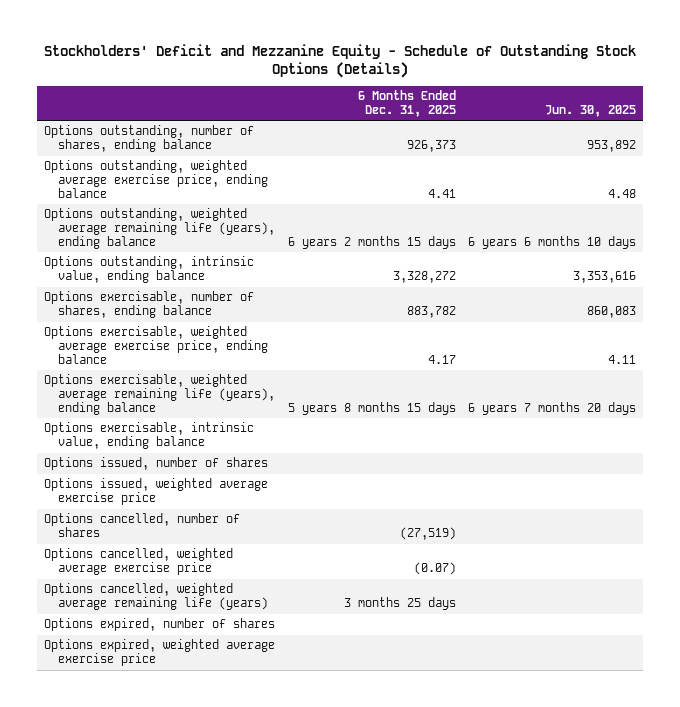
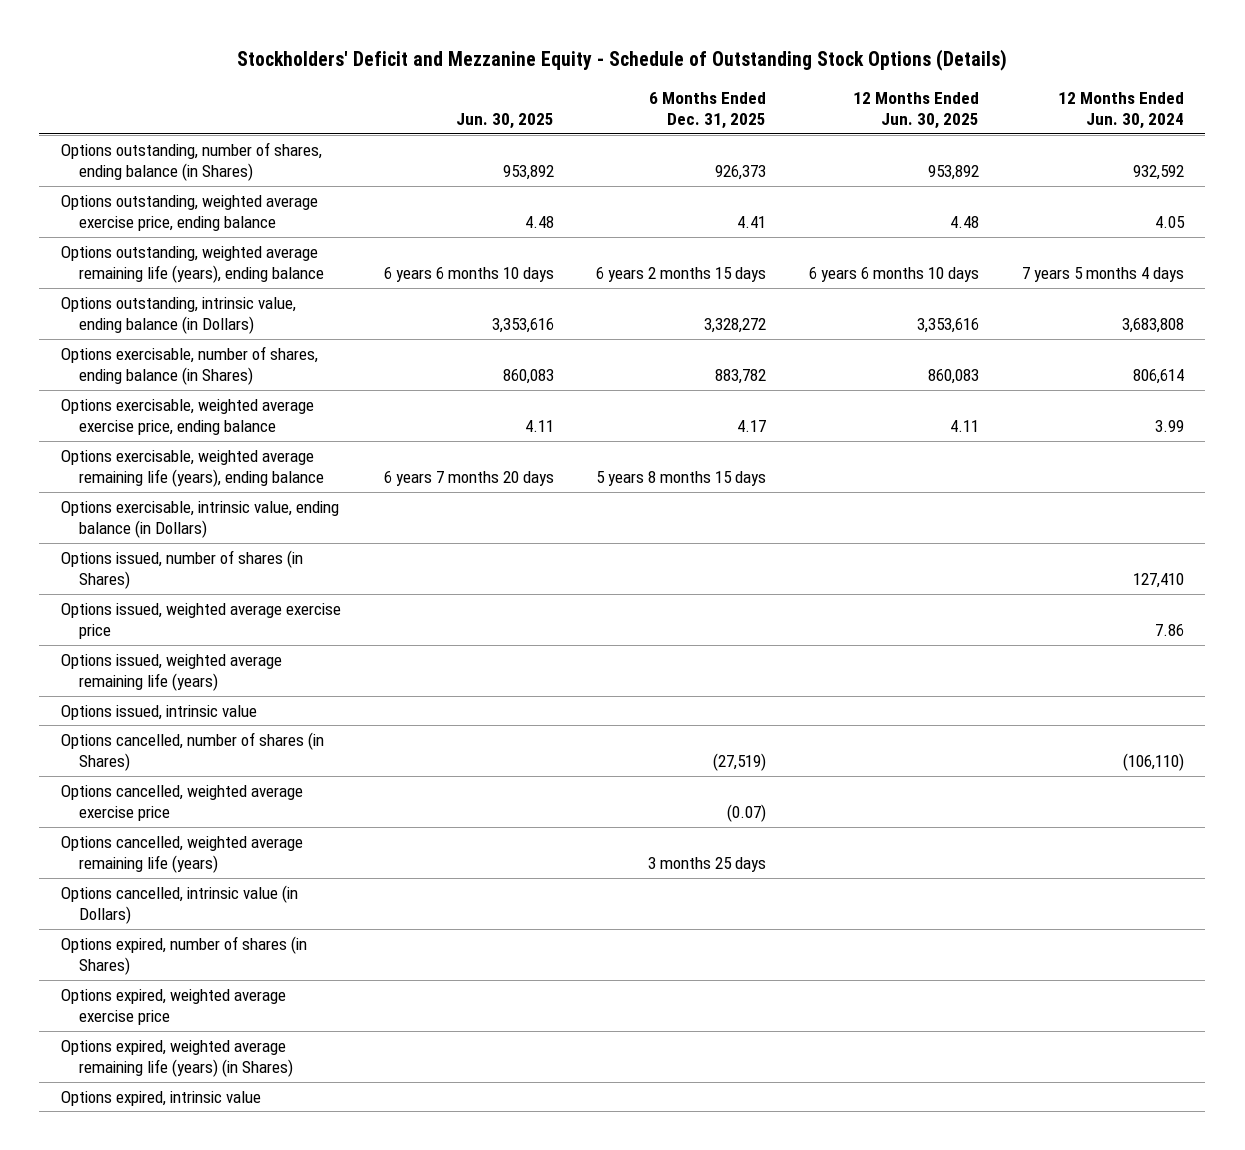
none -> [853,91,980,130] 12 Months Ended Jun. 30, 2025
none -> [1057,91,1184,130] 12 Months Ended Jun. 30, 2024
[43,125,254,153] Options outstanding, number of shares, ending balance -> [60,141,322,182] Options outstanding, number of shares, ending balance (in Shares)
[43,256,254,284] Options outstanding, intrinsic value, ending balance -> [60,296,296,335] Options outstanding, intrinsic value, ending balance (in Dollars)
[43,291,254,319] Options exercisable, number of shares, ending balance -> [60,345,318,386] Options exercisable, number of shares, ending balance (in Shares)
[43,422,254,450] Options exercisable, intrinsic value, ending balance -> [60,500,339,539] Options exercisable, intrinsic value, ending balance (in Dollars)
[43,457,268,471] Options issued, number of shares -> [60,549,303,590] Options issued, number of shares (in Shares)
none -> [60,653,282,692] Options issued, weighted average remaining life (years)
none -> [60,704,257,720] Options issued, intrinsic value
[43,513,240,538] Options cancelled, number of shares -> [60,731,324,772] Options cancelled, number of shares (in Shares)
none -> [60,884,298,925] Options cancelled, intrinsic value (in Dollars)
[43,618,275,632] Options expired, number of shares -> [60,935,307,976] Options expired, number of shares (in Shares)
none -> [60,1039,294,1078] Options expired, weighted average remaining life (years) (in Shares)
none -> [60,1090,261,1106] Options expired, intrinsic value

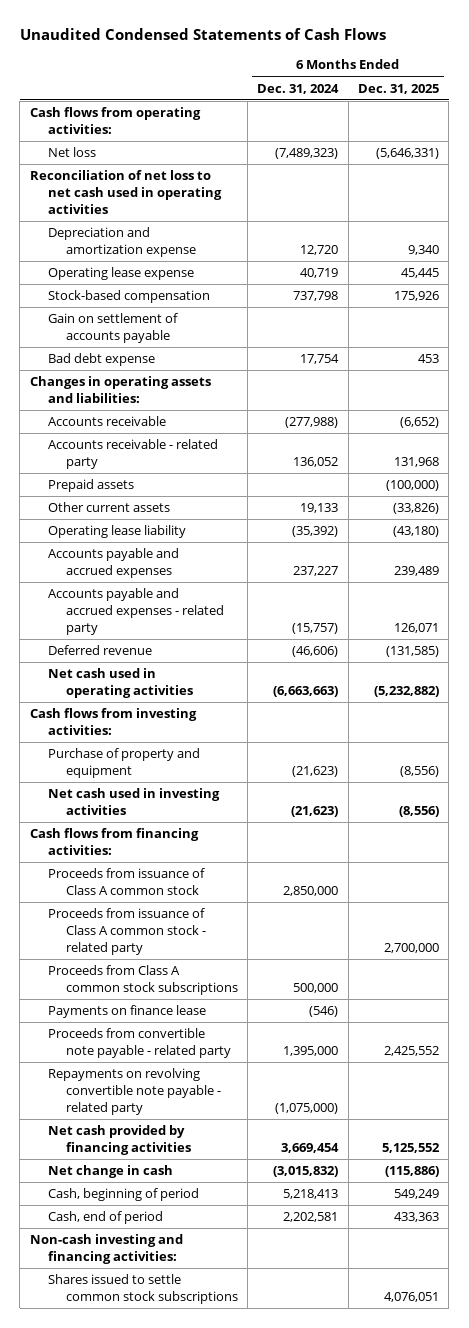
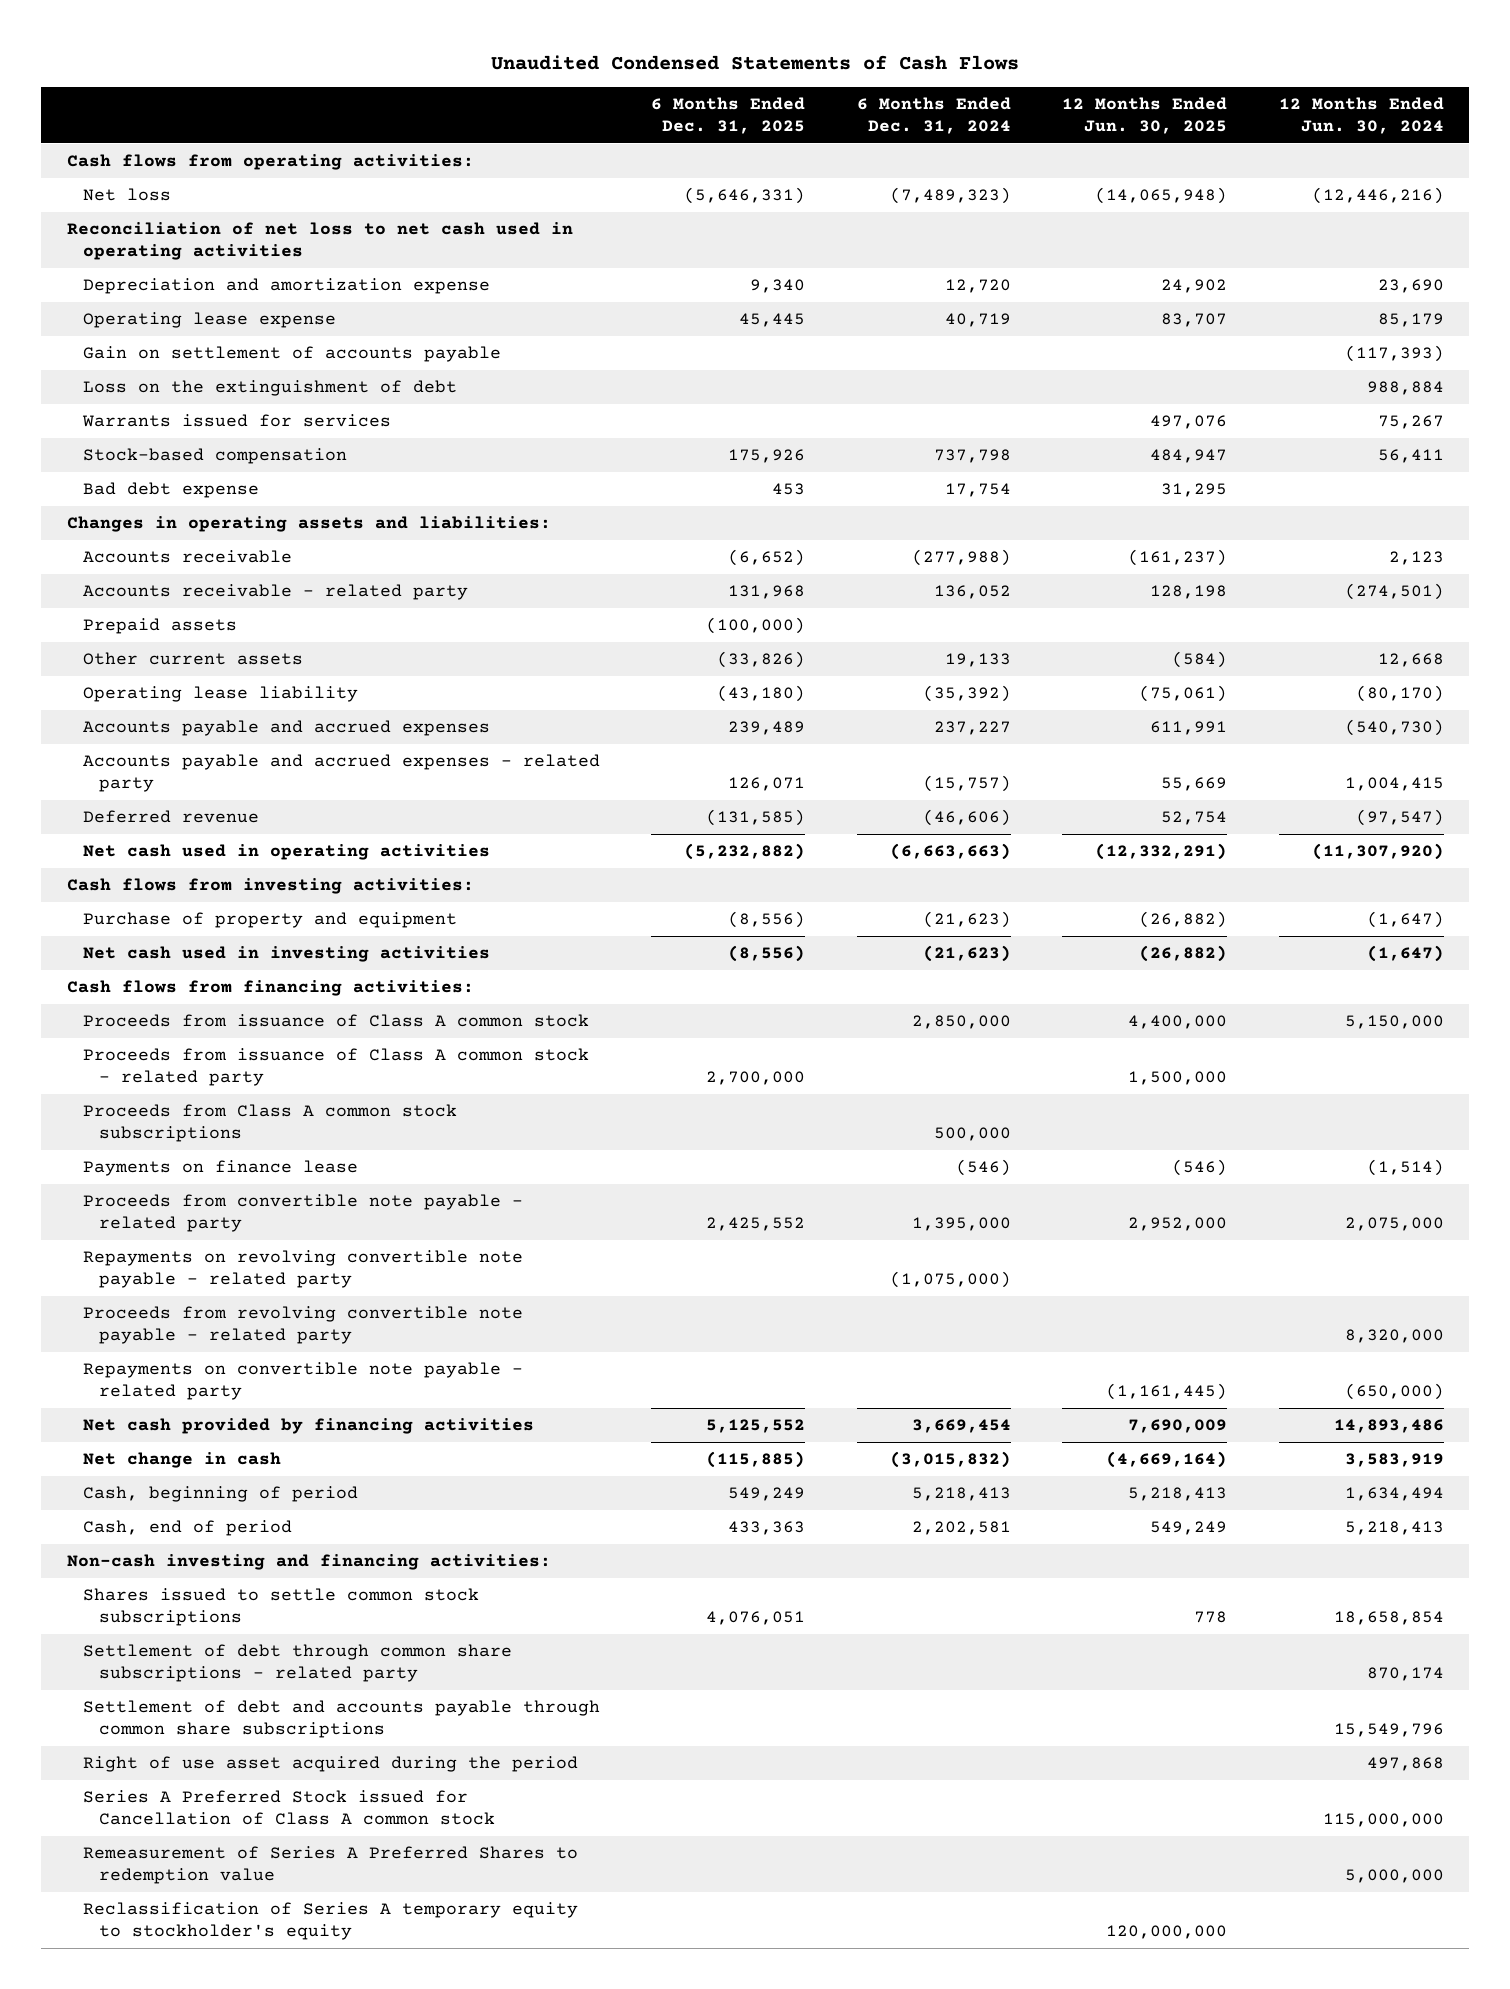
none -> [1062,96,1228,135] 12 Months Ended Jun. 30, 2025
none -> [1278,96,1444,135] 12 Months Ended Jun. 30, 2024
none -> [82,380,457,397] Loss on the extinguishment of debt
none -> [81,414,391,428] Warrants issued for services
[47,290,210,304] Stock-based compensation -> [82,448,347,465] Stock-based compensation
none -> [82,1306,523,1345] Proceeds from revolving convertible note payable - related party
none -> [82,1362,523,1401] Repayments on convertible note payable - related party
[385,1166,440,1178] (115,886) -> [706,1451,806,1469] (115,885)
none -> [82,1644,512,1683] Settlement of debt through common share subscriptions - related party
none -> [82,1700,600,1739] Settlement of debt and accounts payable through common share subscriptions
none -> [82,1756,578,1773] Right of use asset acquired during the period
none -> [82,1790,495,1826] Series A Preferred Stock issued for Cancellation of Class A common stock
none -> [82,1846,578,1885] Remeasurement of Series A Preferred Shares to redemption value
none -> [82,1902,578,1941] Reclassification of Series A temporary equity to stockholder's equity

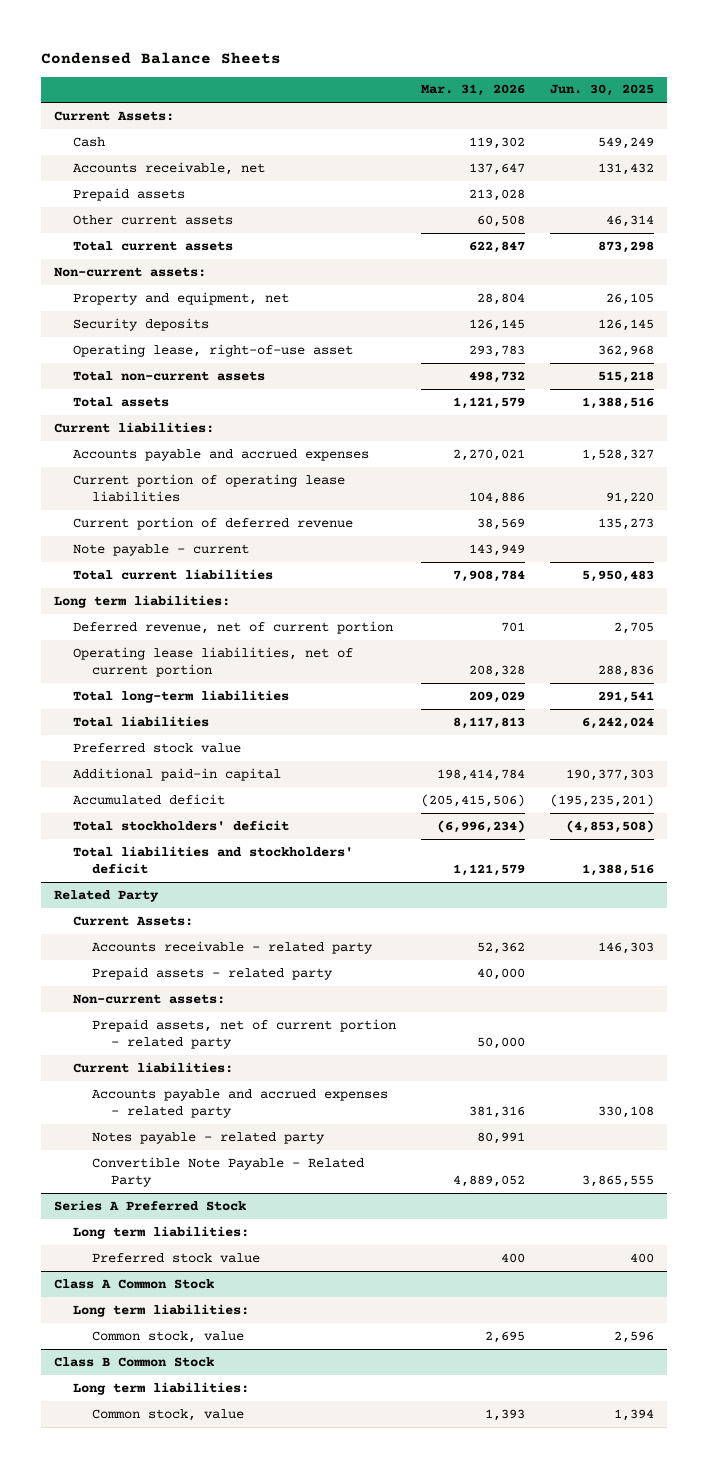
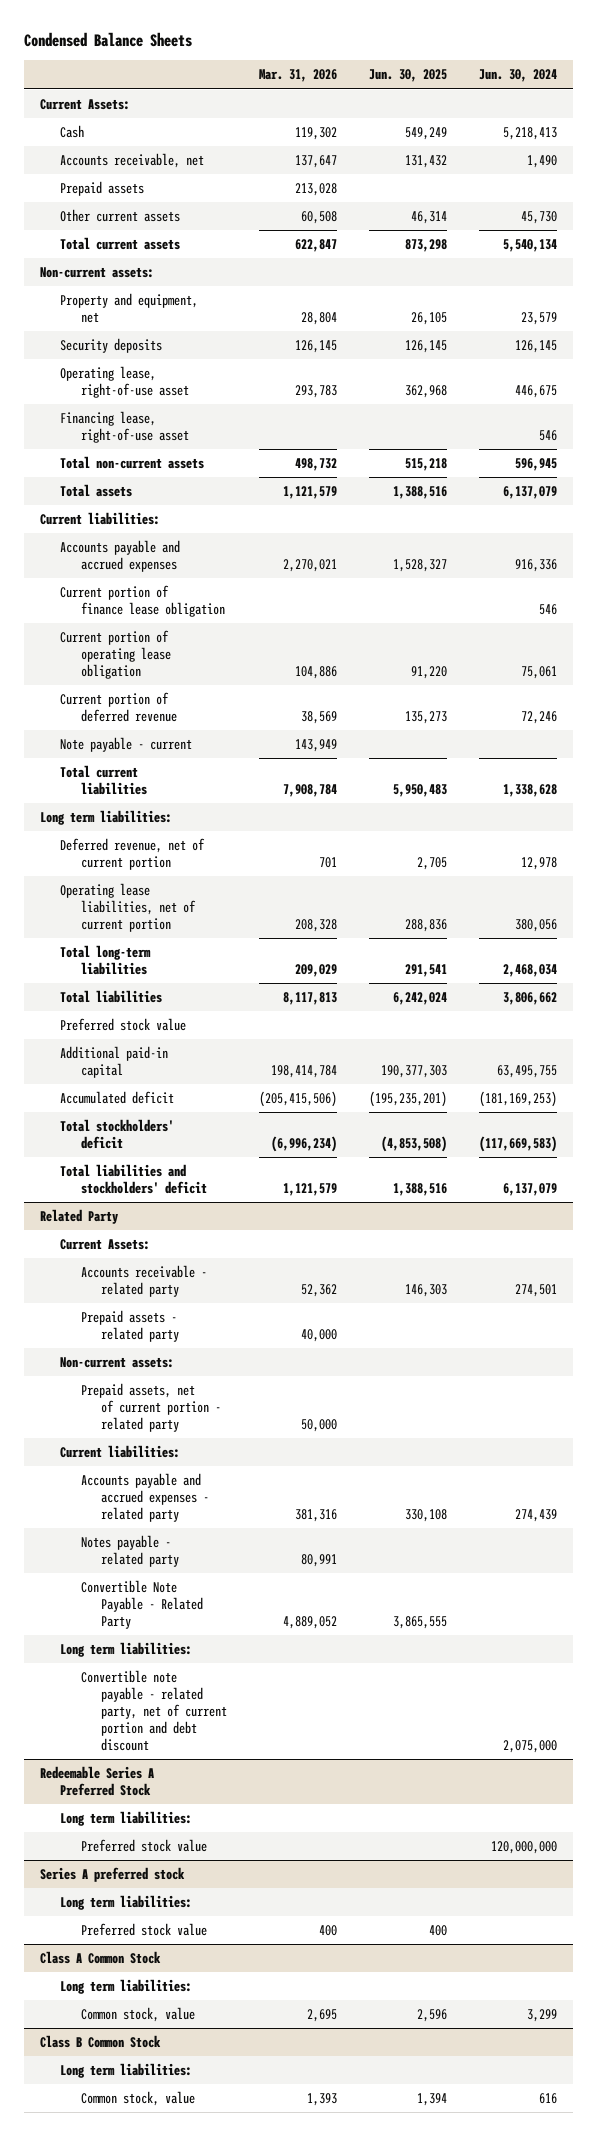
none -> [478,69,557,83] Jun. 30, 2024
none -> [60,411,189,443] Financing lease, right-of-use asset
none -> [60,585,225,617] Current portion of finance lease obligation
[72,473,345,503] Current portion of operating lease liabilities -> [60,630,171,679] Current portion of operating lease obligation
[53,1199,246,1211] Series A Preferred Stock -> none
none -> [80,1670,228,1751] Convertible note payable - related party, net of current portion and debt discount
none -> [40,1766,155,1796] Redeemable Series A Preferred Stock
none -> [60,1811,193,1827] Long term liabilities:
none -> [80,1839,207,1853] Preferred stock value
none -> [40,1867,186,1883] Series A preferred stock
none -> [60,1895,193,1911] Long term liabilities:

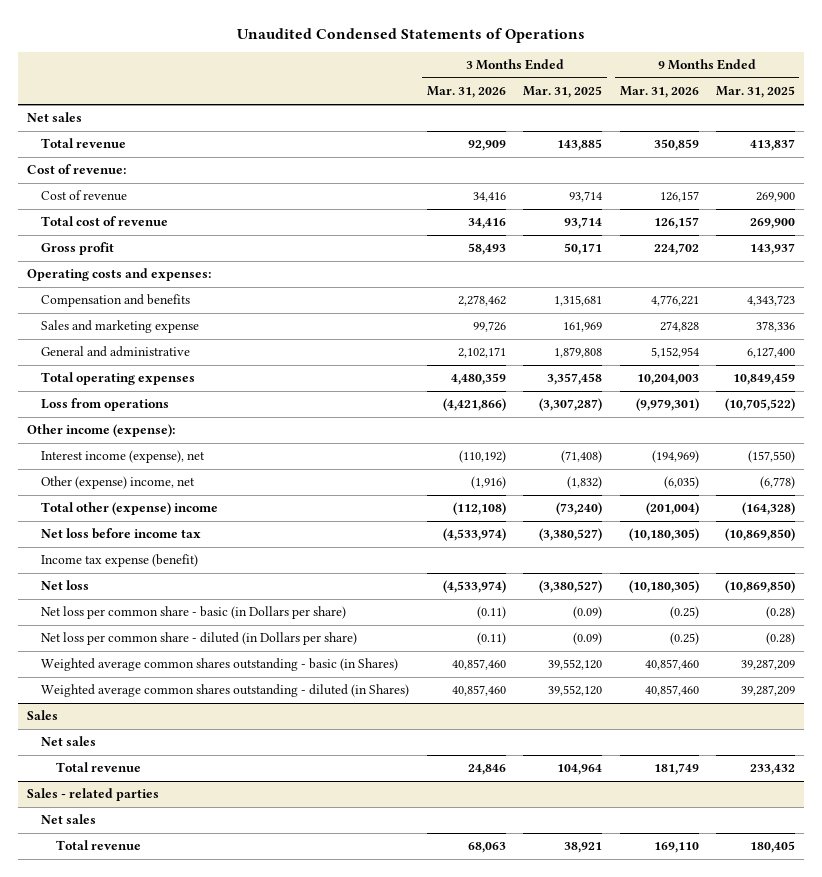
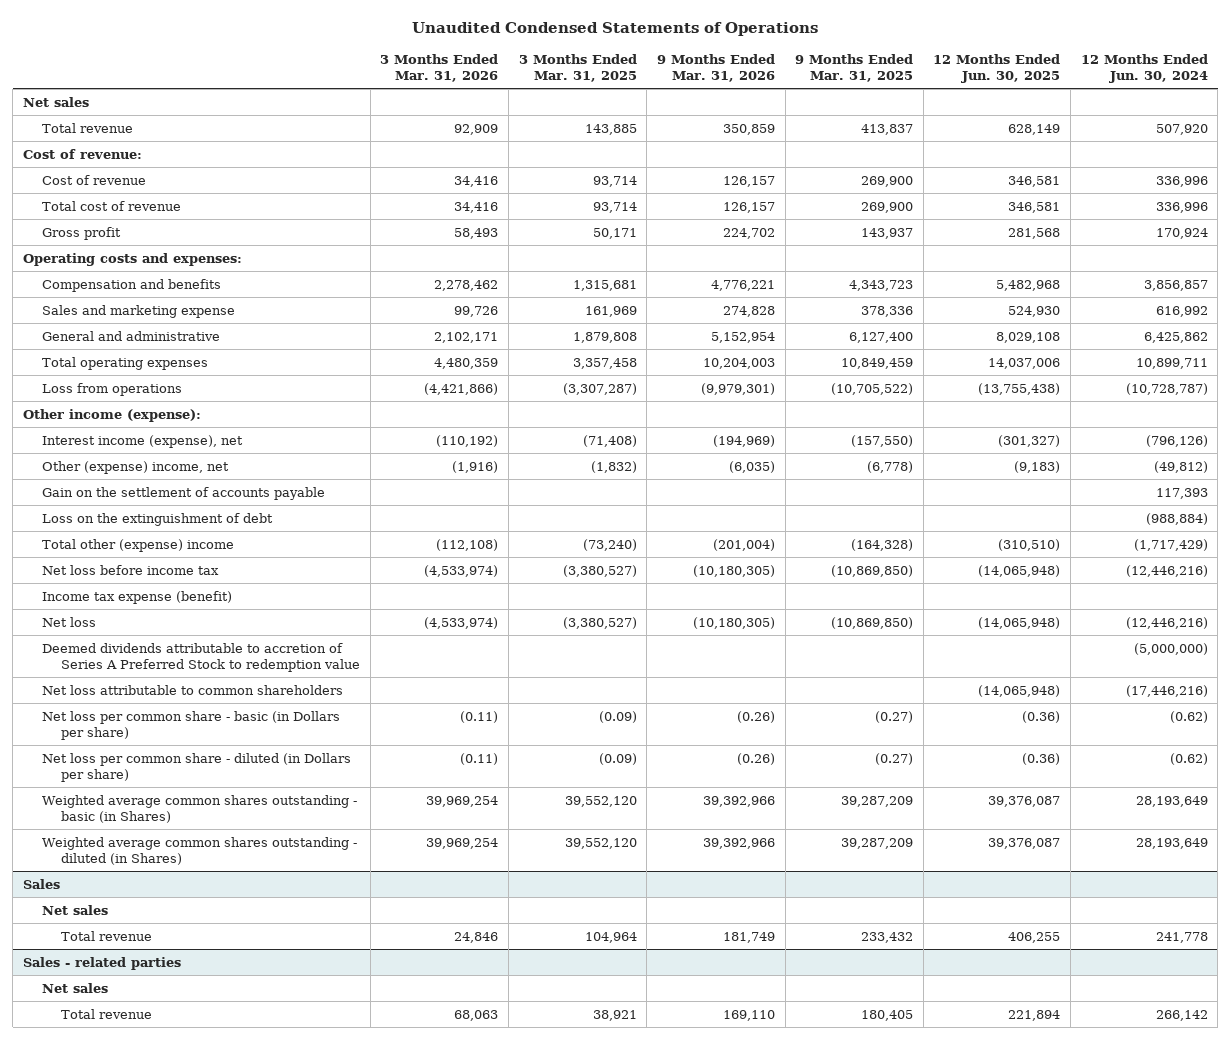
none -> [933,54,1061,84] 12 Months Ended Jun. 30, 2025
none -> [1080,54,1208,84] 12 Months Ended Jun. 30, 2024
none -> [42,486,326,500] Gain on the settlement of accounts payable
none -> [42,512,274,526] Loss on the extinguishment of debt
none -> [42,642,361,672] Deemed dividends attributable to accretion of Series A Preferred Stock to redemption value
none -> [42,684,344,695] Net loss attributable to common shareholders
[669,606,699,620] (0.25) -> [736,710,775,723] (0.26)
[766,606,796,620] (0.28) -> [875,710,914,723] (0.27)
[669,632,699,646] (0.25) -> [736,752,775,765] (0.26)
[766,632,796,646] (0.28) -> [875,752,914,765] (0.27)
[451,659,506,671] 40,857,460 -> [426,795,499,807] 39,969,254
[644,659,699,671] 40,857,460 -> [702,795,775,807] 39,392,966
[451,685,506,697] 40,857,460 -> [426,837,499,849] 39,969,254
[644,685,699,697] 40,857,460 -> [702,837,775,849] 39,392,966

